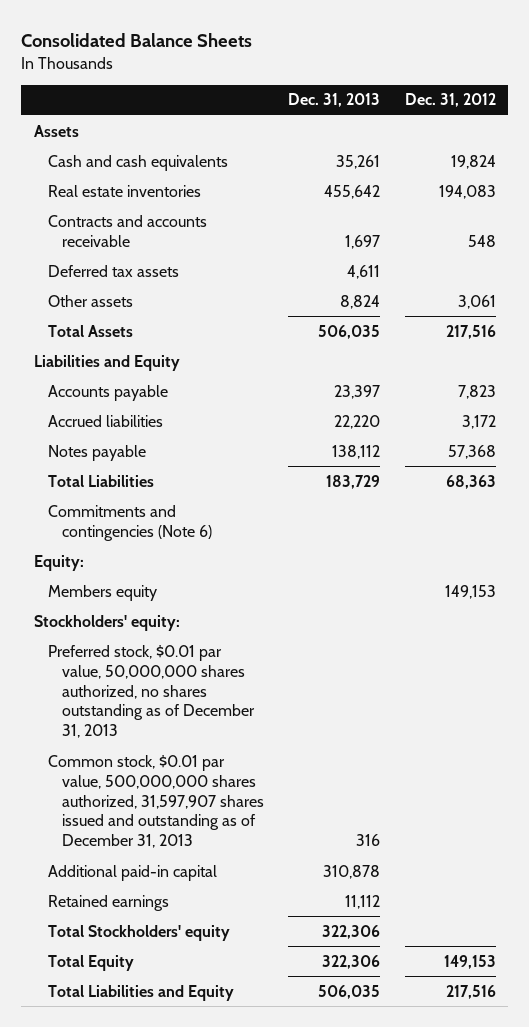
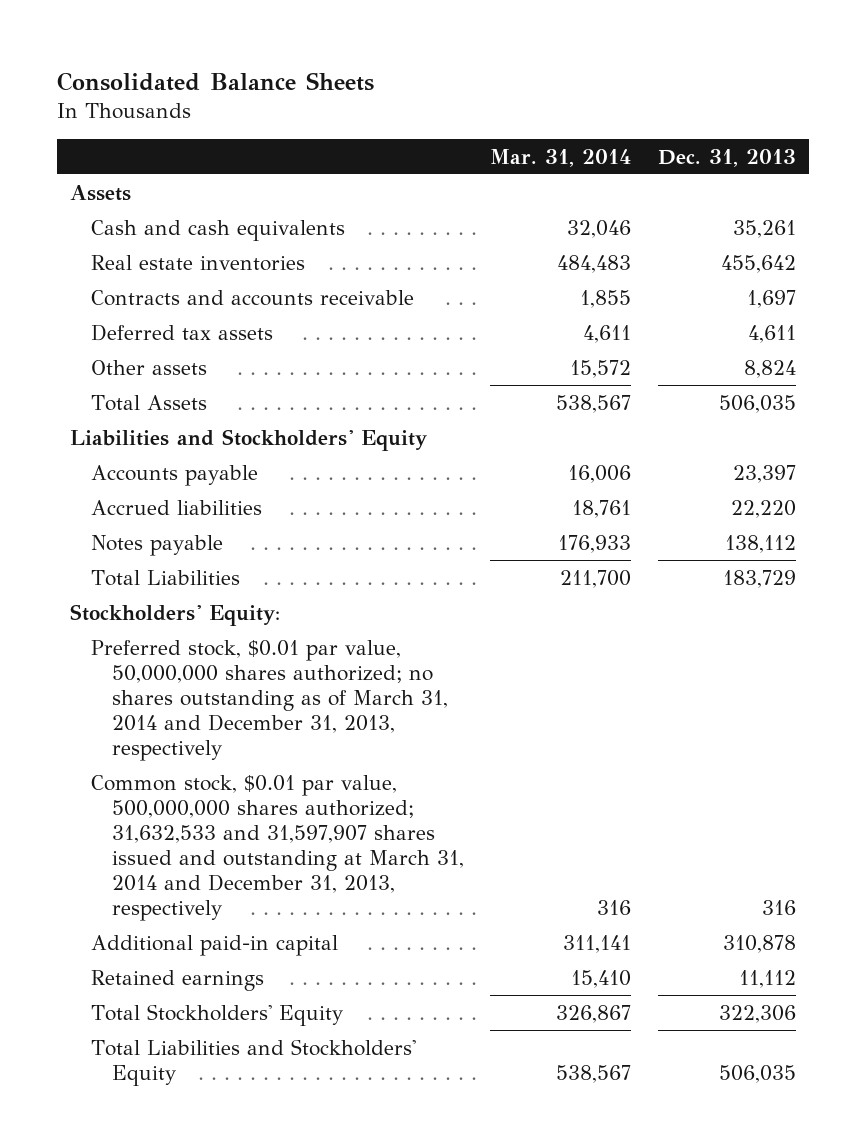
[404,93,496,108] Dec. 31, 2012 -> none
none -> [490,148,632,167] Mar. 31, 2014
[33,354,180,371] Liabilities and Equity -> [70,428,428,451] Liabilities and Stockholders' Equity
[47,504,212,541] Commitments and contingencies (Note 6) -> none
[33,554,84,571] Equity: -> none
[47,584,157,601] Members equity -> none
[33,614,180,631] Stockholders' equity: -> [70,603,281,626] Stockholders' Equity:
[47,644,255,739] Preferred stock, $0.01 par value, 50,000,000 shares authorized, no shares outstanding as of December 31, 2013 -> [91,639,449,761] Preferred stock, $0.01 par value, 50,000,000 shares authorized; no shares outstanding as of March 31, 2014 and December 31, 2013, respectively
[47,754,264,849] Common stock, $0.01 par value, 500,000,000 shares authorized, 31,597,907 shares issued and outstanding as of December 31, 2013 -> [91,774,465,922] Common stock, $0.01 par value, 500,000,000 shares authorized; 31,632,533 and 31,597,907 shares issued and outstanding at March 31, 2014 and December 31, 2013, respectively
[47,954,134,971] Total Equity -> none
[47,924,230,941] Total Stockholders' equity -> [91,1003,344,1026] Total Stockholders' Equity
[47,984,234,1001] Total Liabilities and Equity -> [91,1038,417,1086] Total Liabilities and Stockholders' Equity

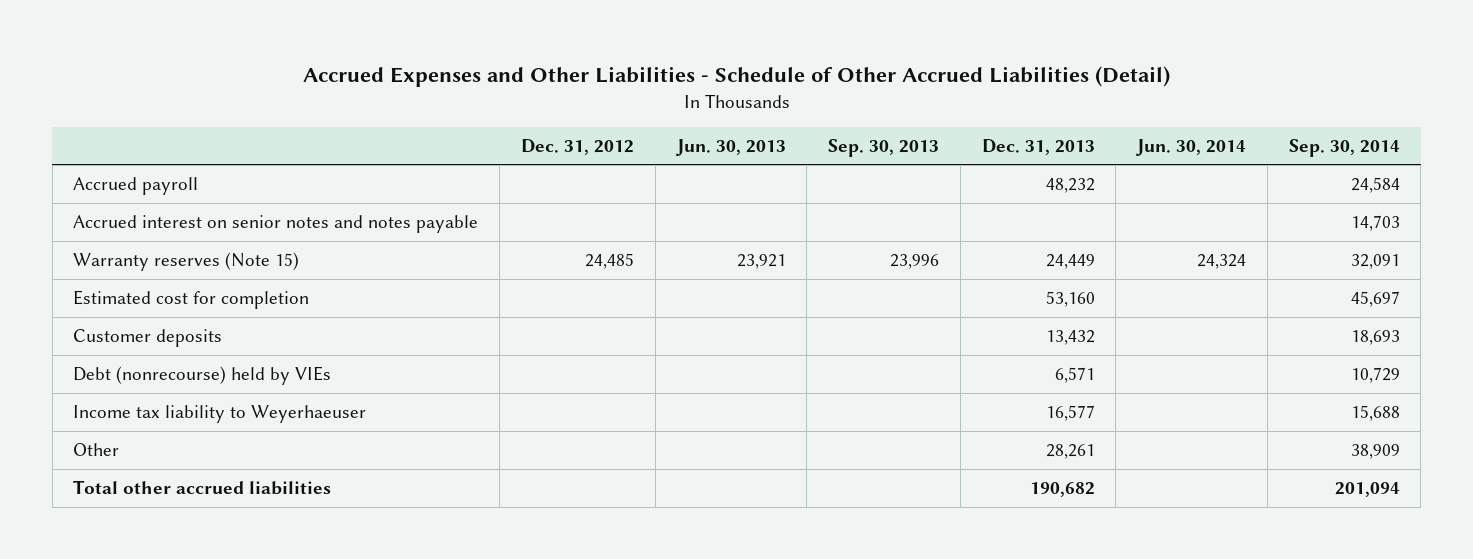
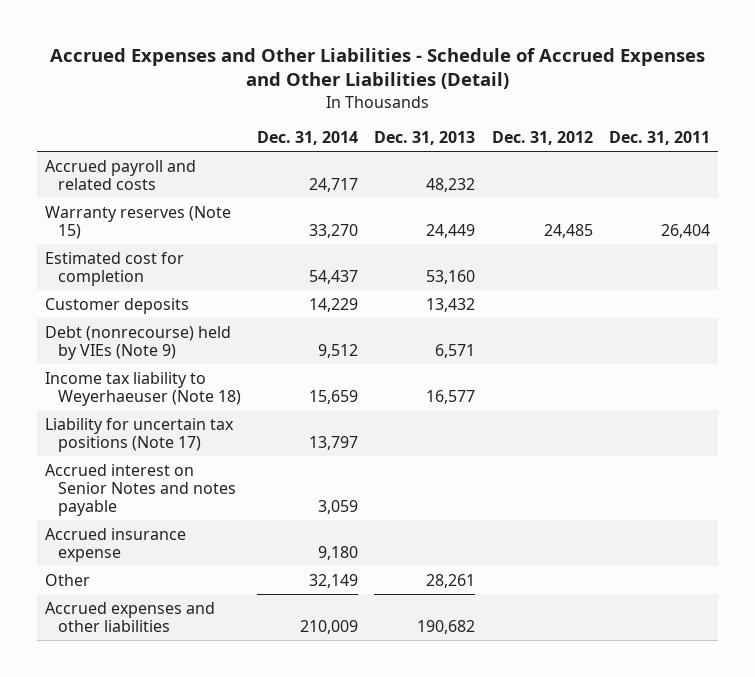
[302,65,1170,87] Accrued Expenses and Other Liabilities - Schedule of Other Accrued Liabilities (Detail) -> [49,47,705,90] Accrued Expenses and Other Liabilities - Schedule of Accrued Expenses and Other Liabilities (Detail)
[675,138,786,156] Jun. 30, 2013 -> none
[828,138,940,157] Sep. 30, 2013 -> none
[1136,138,1247,156] Jun. 30, 2014 -> none
[1288,138,1400,157] Sep. 30, 2014 -> none
none -> [256,131,358,146] Dec. 31, 2014
none -> [608,131,710,146] Dec. 31, 2011
[73,214,479,233] Accrued interest on senior notes and notes payable -> none
[73,176,199,195] Accrued payroll -> [45,159,197,190] Accrued payroll and related costs
[73,365,332,385] Debt (nonrecourse) held by VIEs -> [45,325,232,360] Debt (nonrecourse) held by VIEs (Note 9)
[73,404,367,423] Income tax liability to Weyerhaeuser -> [45,371,241,406] Income tax liability to Weyerhaeuser (Note 18)
none -> [45,417,235,452] Liability for uncertain tax positions (Note 17)
none -> [45,463,236,517] Accrued interest on Senior Notes and notes payable
none -> [45,527,187,562] Accrued insurance expense
[73,479,332,495] Total other accrued liabilities -> [45,601,216,632] Accrued expenses and other liabilities

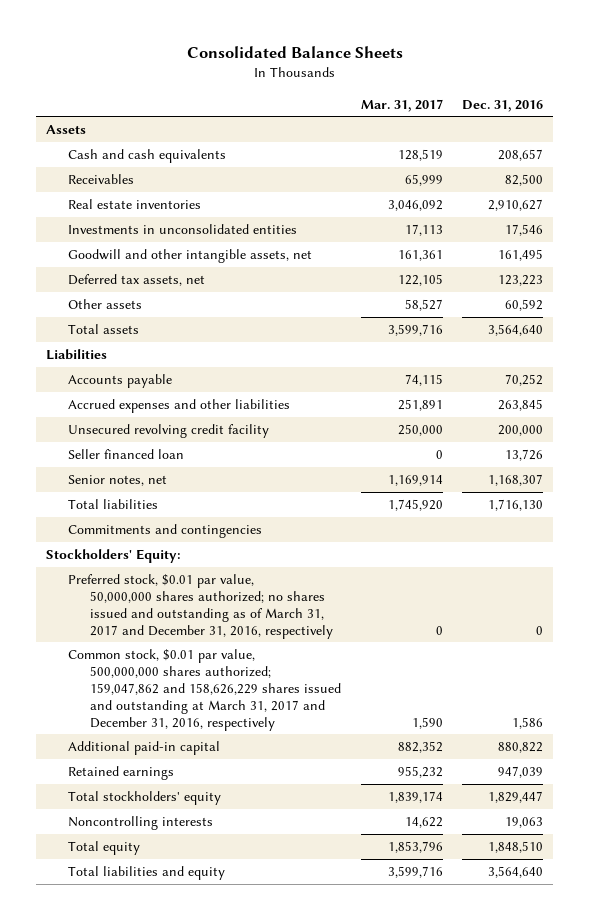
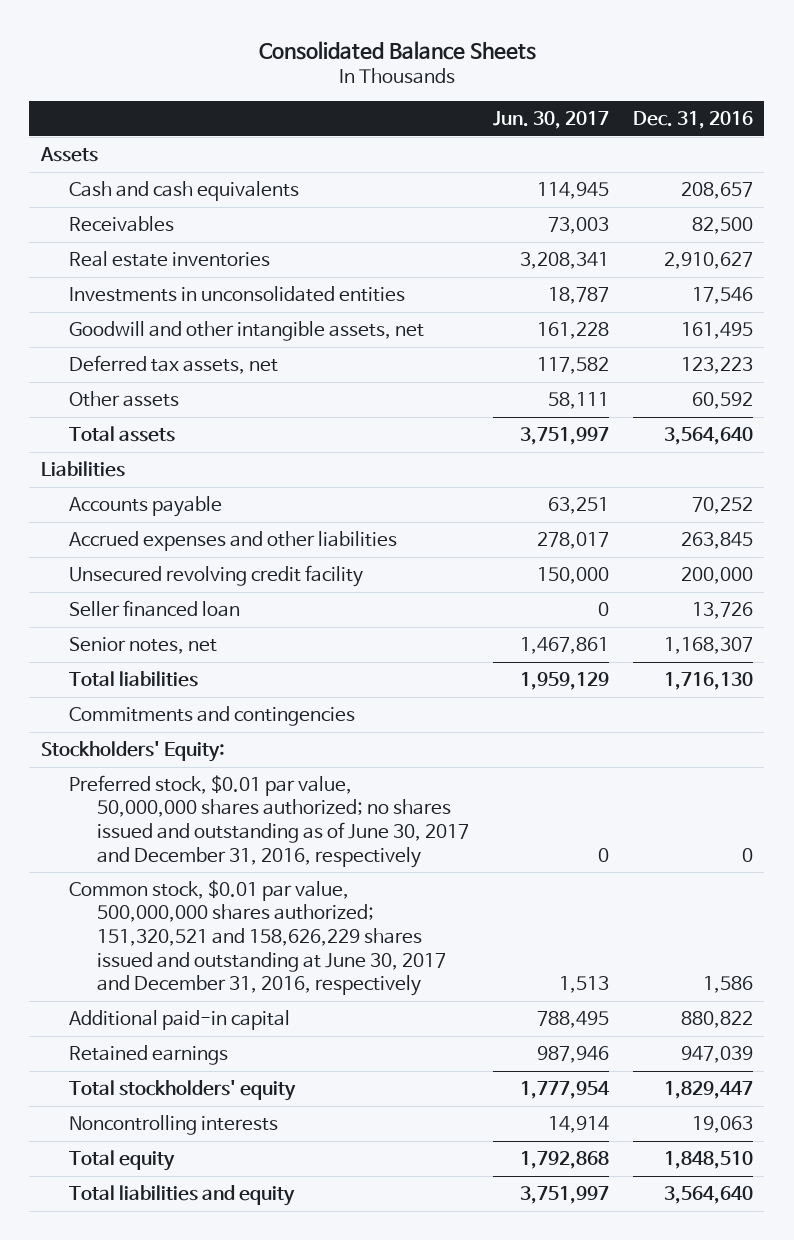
[360,98,443,112] Mar. 31, 2017 -> none
none -> [492,110,609,129] Jun. 30, 2017
[68,574,334,639] Preferred stock, $0.01 par value, 50,000,000 shares authorized; no shares issued and outstanding as of March 31, 2017 and December 31, 2016, respectively -> [69,774,470,868] Preferred stock, $0.01 par value, 50,000,000 shares authorized; no shares issued and outstanding as of June 30, 2017 and December 31, 2016, respectively
[68,649,342,731] Common stock, $0.01 par value, 500,000,000 shares authorized; 159,047,862 and 158,626,229 shares issued and outstanding at March 31, 2017 and December 31, 2016, respectively -> [69,879,447,997] Common stock, $0.01 par value, 500,000,000 shares authorized; 151,320,521 and 158,626,229 shares issued and outstanding at June 30, 2017 and December 31, 2016, respectively

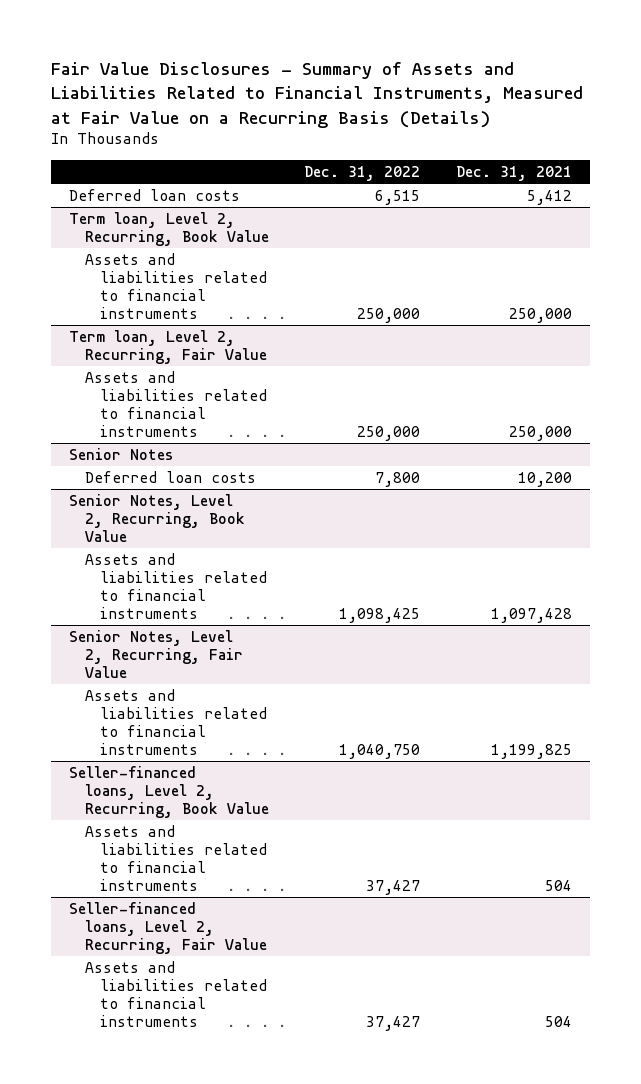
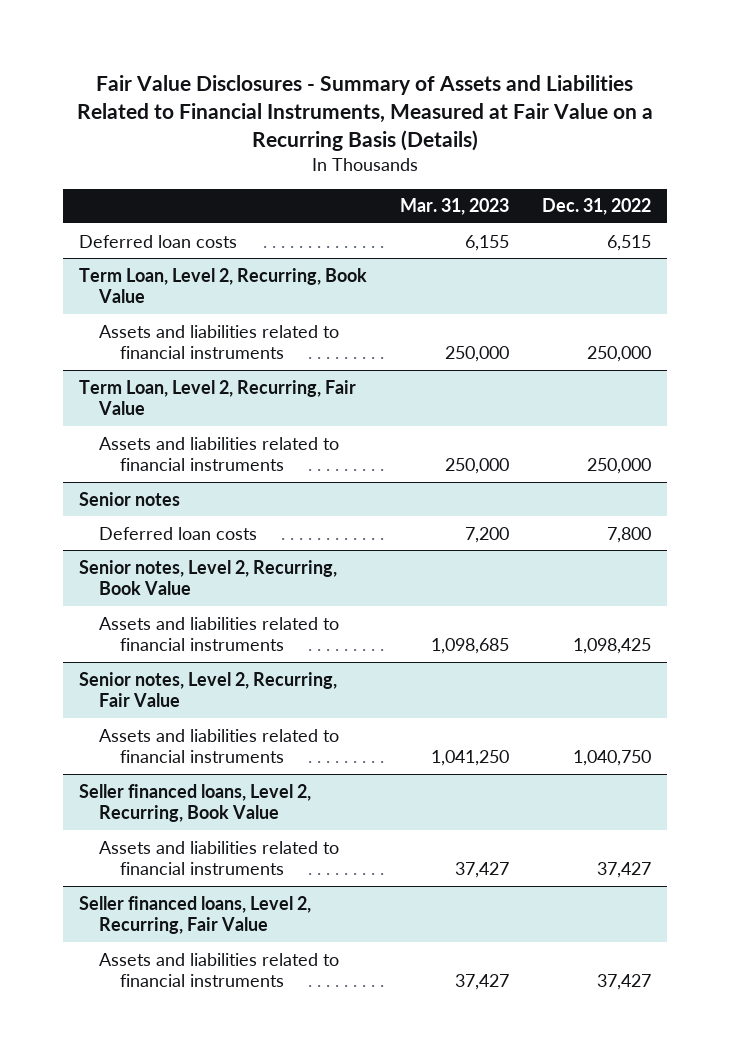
[456,165,573,181] Dec. 31, 2021 -> none
none -> [400,198,510,216] Mar. 31, 2023
[69,211,269,246] Term loan, Level 2, Recurring, Book Value -> [79,267,368,304] Term Loan, Level 2, Recurring, Book Value
[69,329,267,364] Term loan, Level 2, Recurring, Fair Value -> [79,379,357,416] Term Loan, Level 2, Recurring, Fair Value
[69,447,174,460] Senior Notes -> [79,491,181,506] Senior notes
[69,493,245,542] Senior Notes, Level 2, Recurring, Book Value -> [79,559,338,596] Senior notes, Level 2, Recurring, Book Value
[69,629,243,678] Senior Notes, Level 2, Recurring, Fair Value -> [79,671,338,708] Senior notes, Level 2, Recurring, Fair Value
[69,765,269,818] Seller-financed loans, Level 2, Recurring, Book Value -> [79,783,312,823] Seller financed loans, Level 2, Recurring, Book Value
[69,901,267,954] Seller-financed loans, Level 2, Recurring, Fair Value -> [79,895,312,935] Seller financed loans, Level 2, Recurring, Fair Value

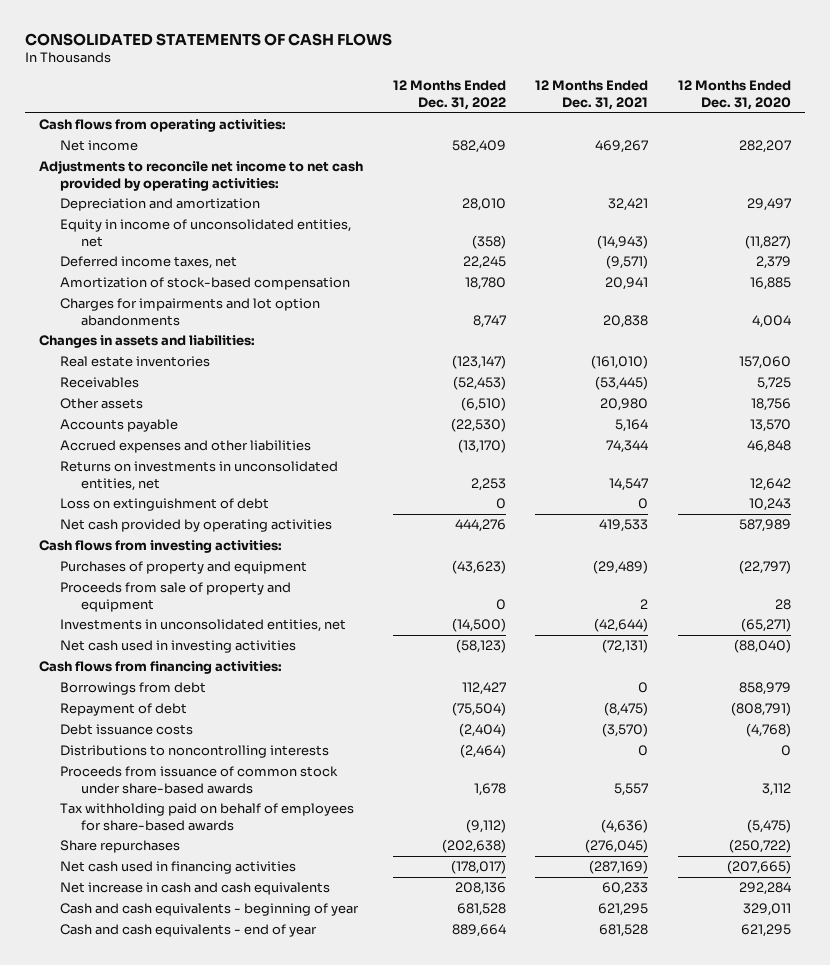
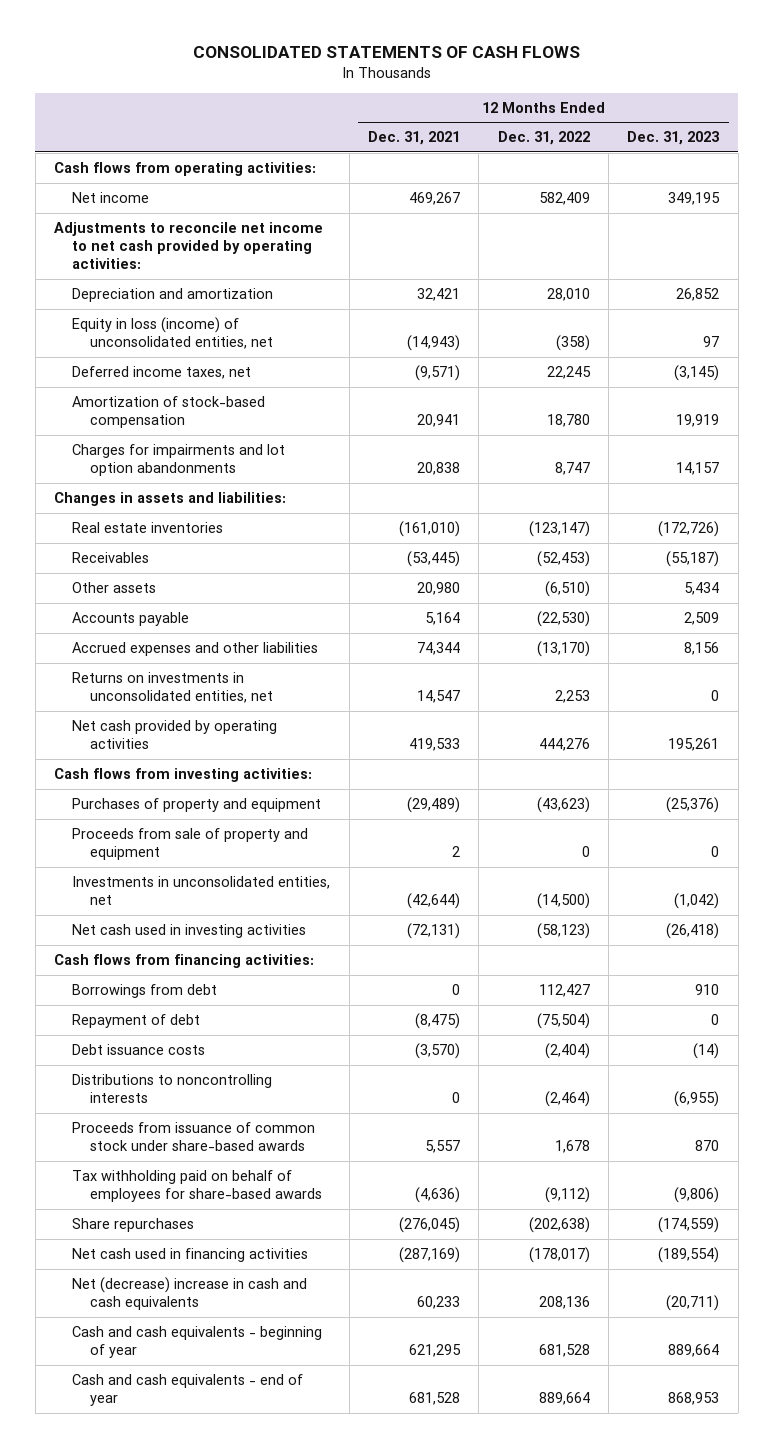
[677,80,791,111] 12 Months Ended Dec. 31, 2020 -> none
none -> [627,131,720,146] Dec. 31, 2023
[60,219,352,247] Equity in income of unconsolidated entities, net -> [72,317,274,350] Equity in loss (income) of unconsolidated entities, net
[60,498,270,512] Loss on extinguishment of debt -> none
[60,882,331,896] Net increase in cash and cash equivalents -> [72,1277,308,1311] Net (decrease) increase in cash and cash equivalents

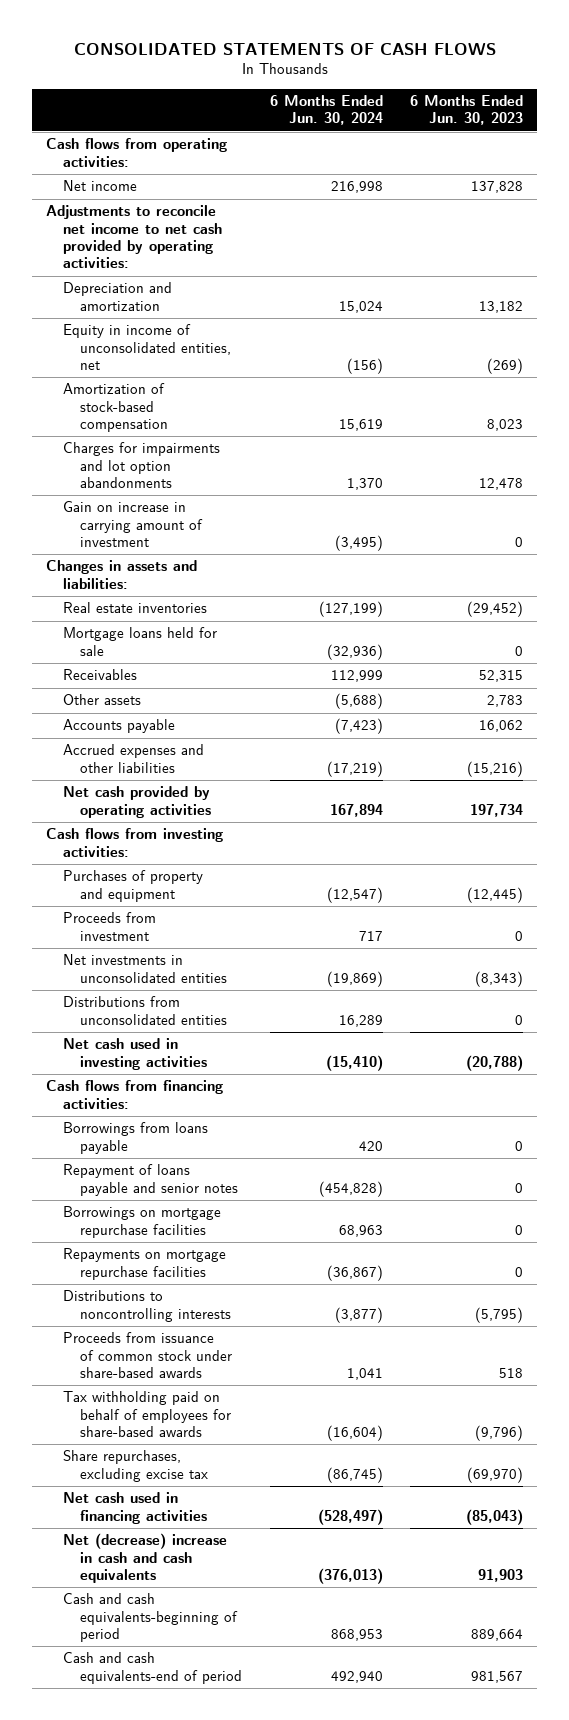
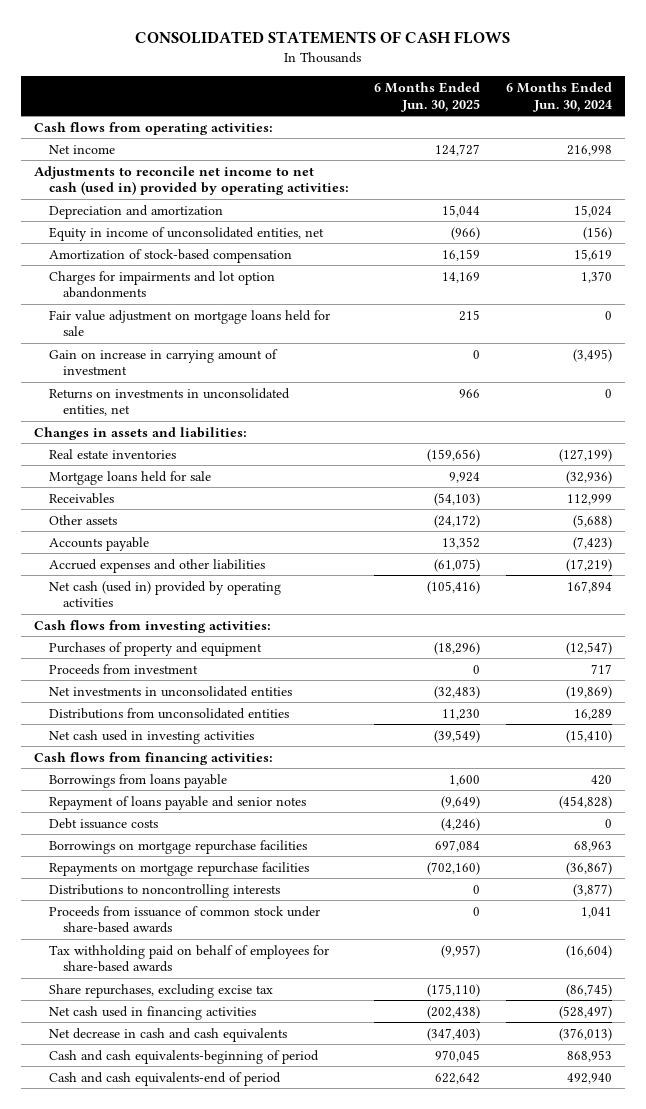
[410,95,524,126] 6 Months Ended Jun. 30, 2023 -> none
none -> [374,82,481,112] 6 Months Ended Jun. 30, 2025
[46,205,223,269] Adjustments to reconcile net income to net cash provided by operating activities: -> [33,165,349,196] Adjustments to reconcile net income to net cash (used in) provided by operating activities:
none -> [48,309,330,337] Fair value adjustment on mortgage loans held for sale
none -> [48,387,290,417] Returns on investments in unconsolidated entities, net
[63,786,212,818] Net cash provided by operating activities -> [48,580,281,608] Net cash (used in) provided by operating activities
none -> [48,817,158,829] Debt issuance costs
[63,1533,228,1584] Net (decrease) increase in cash and cash equivalents -> [48,1027,287,1042] Net decrease in cash and cash equivalents

